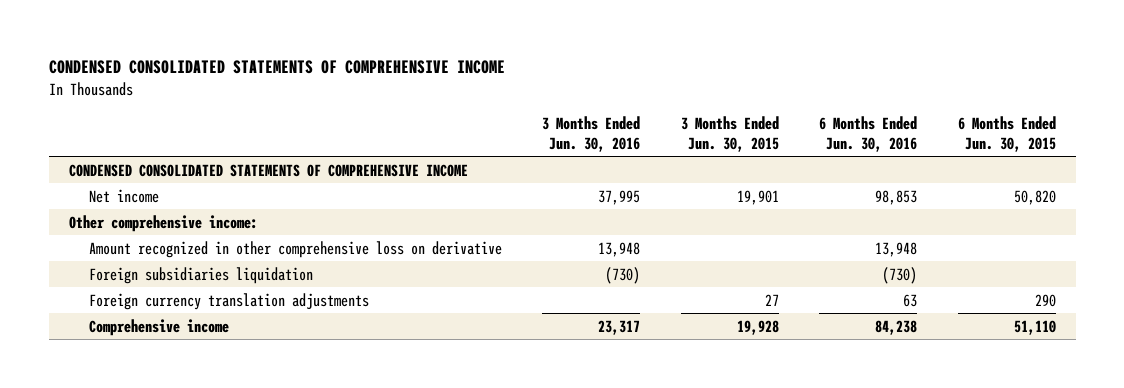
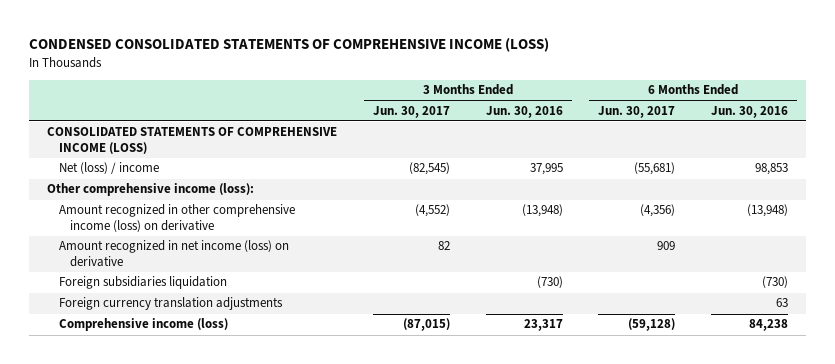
[48,60,505,75] CONDENSED CONSOLIDATED STATEMENTS OF COMPREHENSIVE INCOME -> [29,38,550,53] CONDENSED CONSOLIDATED STATEMENTS OF COMPREHENSIVE INCOME (LOSS)
[680,116,779,152] 3 Months Ended Jun. 30, 2015 -> none
[957,116,1056,152] 6 Months Ended Jun. 30, 2015 -> none
none -> [372,105,450,118] Jun. 30, 2017
none -> [598,105,676,118] Jun. 30, 2017
[68,163,468,177] CONDENSED CONSOLIDATED STATEMENTS OF COMPREHENSIVE INCOME -> [47,127,338,154] CONSOLIDATED STATEMENTS OF COMPREHENSIVE INCOME (LOSS)
[89,188,160,203] Net income -> [58,162,159,175] Net (loss) / income
[68,214,258,232] Other comprehensive income: -> [47,183,255,197] Other comprehensive income (loss):
[89,240,503,258] Amount recognized in other comprehensive loss on derivative -> [58,204,295,232] Amount recognized in other comprehensive income (loss) on derivative
[598,241,641,257] 13,948 -> [521,204,563,218] (13,948)
[875,241,918,257] 13,948 -> [747,204,789,218] (13,948)
none -> [58,240,289,267] Amount recognized in net income (loss) on derivative
[89,318,230,336] Comprehensive income -> [58,318,228,332] Comprehensive income (loss)

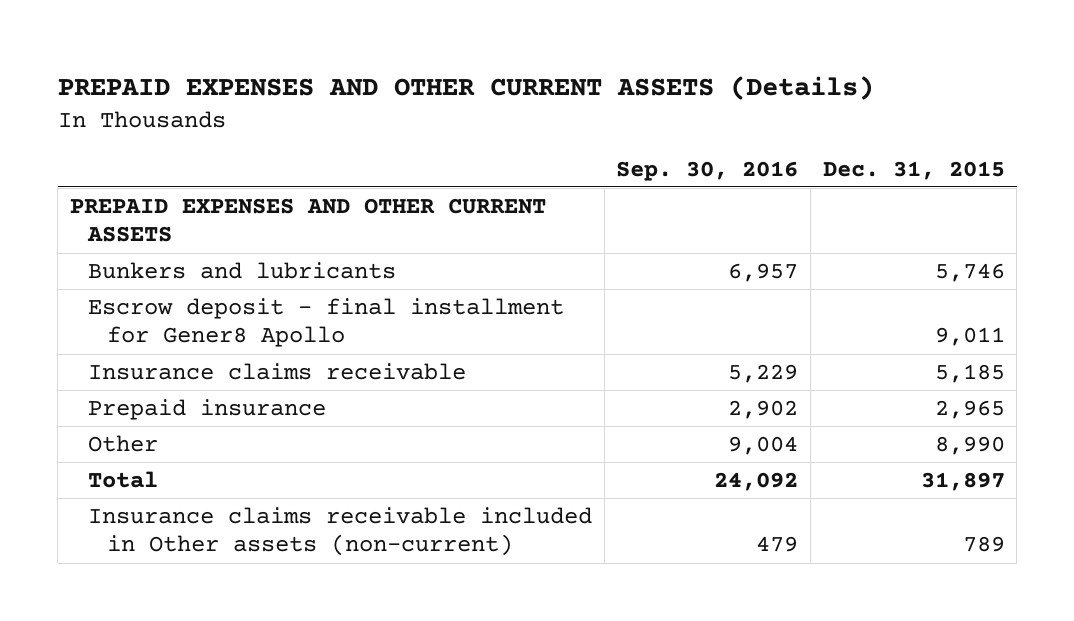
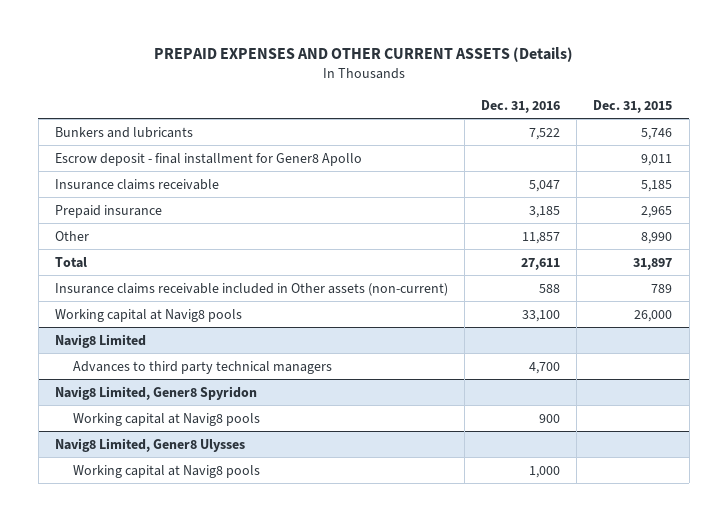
[616,160,799,181] Sep. 30, 2016 -> none
none -> [481,99,561,113] Dec. 31, 2016
[69,198,546,243] PREPAID EXPENSES AND OTHER CURRENT ASSETS -> none
none -> [54,308,242,322] Working capital at Navig8 pools
none -> [54,333,146,348] Navig8 Limited
none -> [73,360,333,374] Advances to third party technical managers
none -> [54,385,257,400] Navig8 Limited, Gener8 Spyridon
none -> [73,412,261,426] Working capital at Navig8 pools
none -> [54,437,245,452] Navig8 Limited, Gener8 Ulysses
none -> [73,464,261,478] Working capital at Navig8 pools

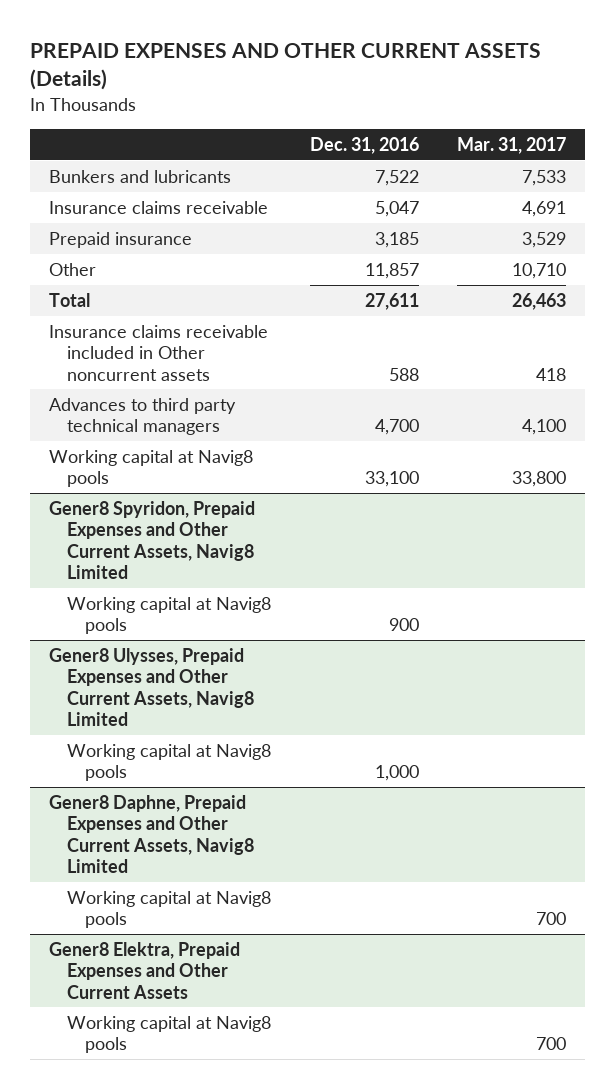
[593,99,673,113] Dec. 31, 2015 -> none
none -> [456,137,566,155] Mar. 31, 2017
[54,152,362,166] Escrow deposit - final installment for Gener8 Apollo -> none
[54,333,146,348] Navig8 Limited -> none
[54,282,448,296] Insurance claims receivable included in Other assets (non-current) -> [49,324,269,381] Insurance claims receivable included in Other noncurrent assets
[54,385,257,400] Navig8 Limited, Gener8 Spyridon -> none
[54,308,242,322] Working capital at Navig8 pools -> [49,449,254,488] Working capital at Navig8 pools
none -> [49,500,256,579] Gener8 Spyridon, Prepaid Expenses and Other Current Assets, Navig8 Limited
[54,437,245,452] Navig8 Limited, Gener8 Ulysses -> none
none -> [49,647,255,726] Gener8 Ulysses, Prepaid Expenses and Other Current Assets, Navig8 Limited
none -> [49,794,255,873] Gener8 Daphne, Prepaid Expenses and Other Current Assets, Navig8 Limited
none -> [67,890,272,929] Working capital at Navig8 pools
none -> [49,941,241,999] Gener8 Elektra, Prepaid Expenses and Other Current Assets
none -> [67,1015,272,1054] Working capital at Navig8 pools

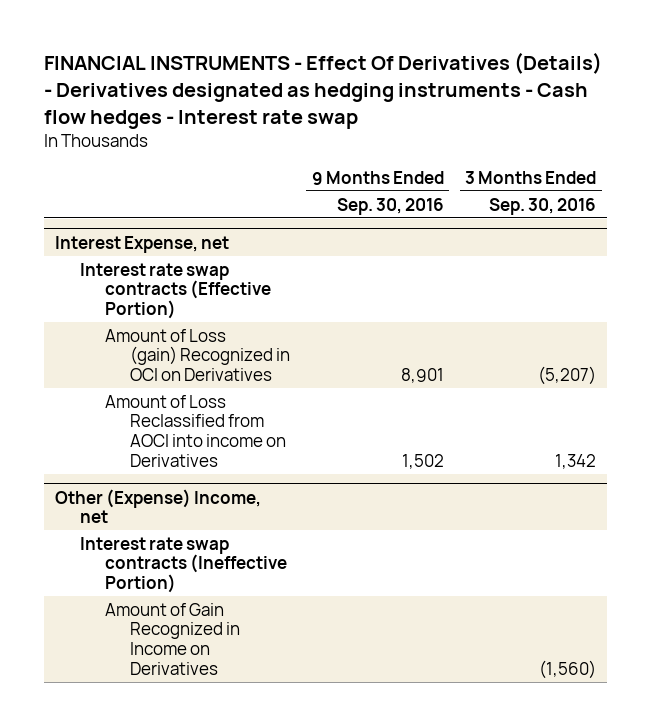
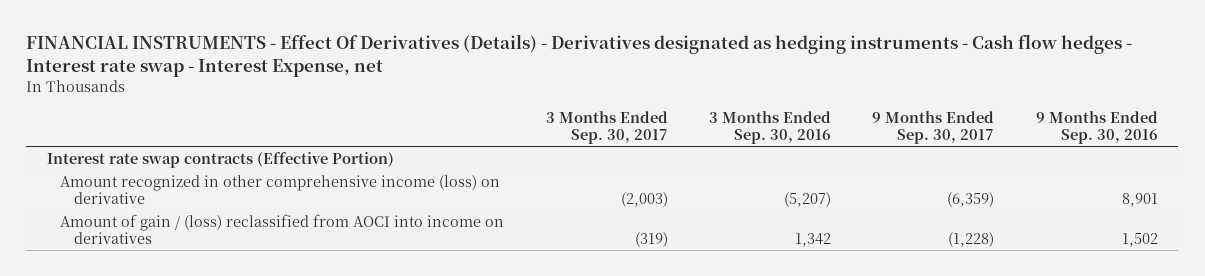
[43,52,602,129] FINANCIAL INSTRUMENTS - Effect Of Derivatives (Details) - Derivatives designated as hedging instruments - Cash flow hedges - Interest rate swap -> [26,33,1133,77] FINANCIAL INSTRUMENTS - Effect Of Derivatives (Details) - Derivatives designated as hedging instruments - Cash flow hedges - Interest rate swap - Interest Expense, net
none -> [545,111,668,145] 3 Months Ended Sep. 30, 2017
none -> [872,111,995,145] 9 Months Ended Sep. 30, 2017
[54,235,229,253] Interest Expense, net -> none
[54,488,261,524] Other (Expense) Income, net -> none
[79,536,287,594] Interest rate swap contracts (Ineffective Portion) -> none
[104,602,240,676] Amount of Gain Recognized in Income on Derivatives -> none
[104,328,290,382] Amount of Loss (gain) Recognized in OCI on Derivatives -> [60,174,501,204] Amount recognized in other comprehensive income (loss) on derivative
[104,394,286,468] Amount of Loss Reclassified from AOCI into income on Derivatives -> [60,213,505,244] Amount of gain / (loss) reclassified from AOCI into income on derivatives

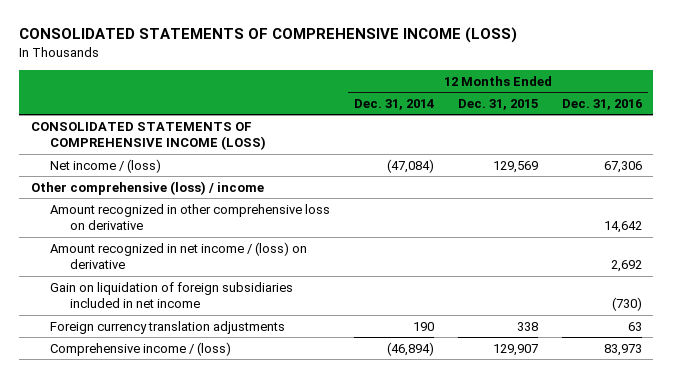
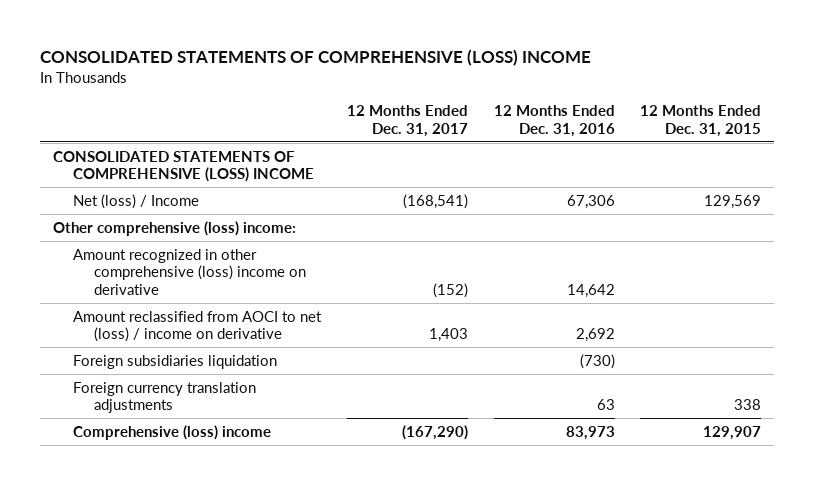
[19,27,518,44] CONSOLIDATED STATEMENTS OF COMPREHENSIVE INCOME (LOSS) -> [39,48,591,66] CONSOLIDATED STATEMENTS OF COMPREHENSIVE (LOSS) INCOME
[354,98,435,110] Dec. 31, 2014 -> none
none -> [346,105,468,137] 12 Months Ended Dec. 31, 2017
[31,121,267,150] CONSOLIDATED STATEMENTS OF COMPREHENSIVE INCOME (LOSS) -> [52,150,315,183] CONSOLIDATED STATEMENTS OF COMPREHENSIVE (LOSS) INCOME
[50,158,162,173] Net income / (loss) -> [73,193,200,209] Net (loss) / Income
[31,180,265,195] Other comprehensive (loss) / income -> [52,220,296,236] Other comprehensive (loss) income:
[50,203,331,230] Amount recognized in other comprehensive loss on derivative -> [73,248,306,295] Amount recognized in other comprehensive (loss) income on derivative
[50,241,308,269] Amount recognized in net income / (loss) on derivative -> [73,310,323,343] Amount reclassified from AOCI to net (loss) / income on derivative
[50,281,294,308] Gain on liquidation of foreign subsidiaries included in net income -> [73,354,278,369] Foreign subsidiaries liquidation
[50,341,232,356] Comprehensive income / (loss) -> [73,424,272,440] Comprehensive (loss) income

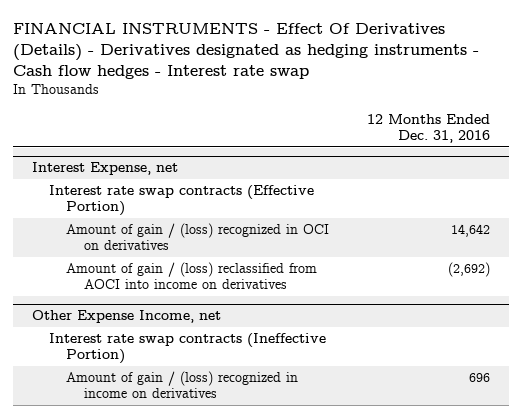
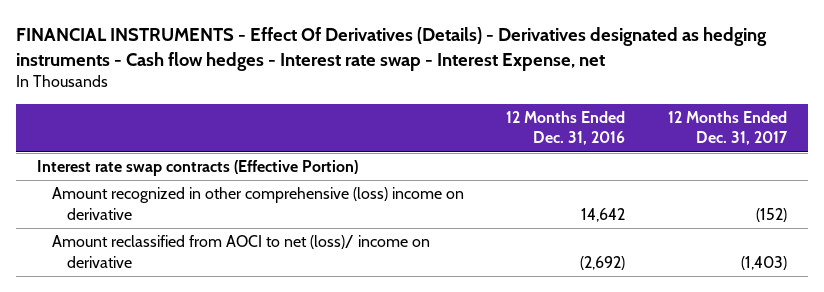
[13,23,480,80] FINANCIAL INSTRUMENTS - Effect Of Derivatives (Details) - Derivatives designated as hedging instruments - Cash flow hedges - Interest rate swap -> [16,26,768,71] FINANCIAL INSTRUMENTS - Effect Of Derivatives (Details) - Derivatives designated as hedging instruments - Cash flow hedges - Interest rate swap - Interest Expense, net
none -> [667,110,788,146] 12 Months Ended Dec. 31, 2017
[31,162,178,176] Interest Expense, net -> none
[31,310,221,324] Other Expense Income, net -> none
[49,333,327,365] Interest rate swap contracts (Ineffective Portion) -> none
[66,371,299,399] Amount of gain / (loss) recognized in income on derivatives -> none
[66,223,330,251] Amount of gain / (loss) recognized in OCI on derivatives -> [51,187,464,220] Amount recognized in other comprehensive (loss) income on derivative
[66,262,318,290] Amount of gain / (loss) reclassified from AOCI into income on derivatives -> [51,235,430,268] Amount reclassified from AOCI to net (loss)/ income on derivative

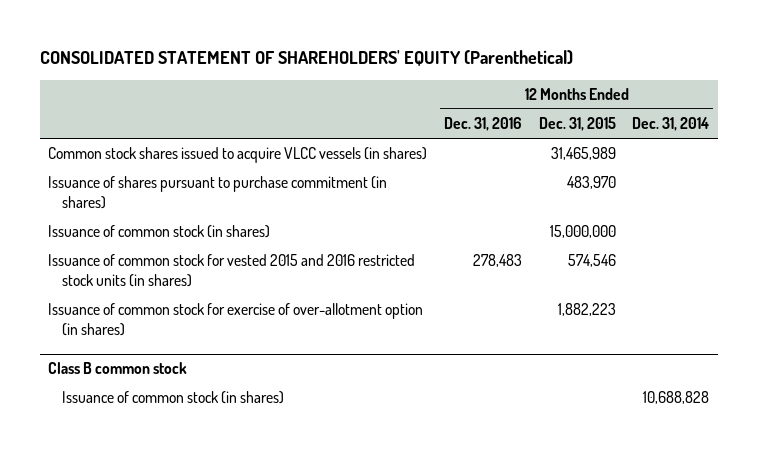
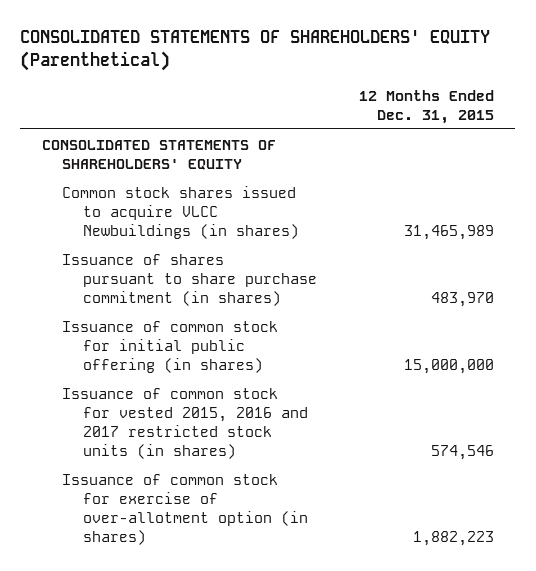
[40,50,574,67] CONSOLIDATED STATEMENT OF SHAREHOLDERS' EQUITY (Parenthetical) -> [20,30,491,72] CONSOLIDATED STATEMENTS OF SHAREHOLDERS' EQUITY (Parenthetical)
[444,117,523,132] Dec. 31, 2016 -> none
[632,117,710,132] Dec. 31, 2014 -> none
none -> [41,139,276,170] CONSOLIDATED STATEMENTS OF SHAREHOLDERS' EQUITY
[48,147,428,164] Common stock shares issued to acquire VLCC vessels (in shares) -> [62,185,299,239] Common stock shares issued to acquire VLCC Newbuildings (in shares)
[48,176,388,210] Issuance of shares pursuant to purchase commitment (in shares) -> [62,253,317,306] Issuance of shares pursuant to share purchase commitment (in shares)
[48,225,271,239] Issuance of common stock (in shares) -> [62,320,279,373] Issuance of common stock for initial public offering (in shares)
[48,254,416,288] Issuance of common stock for vested 2015 and 2016 restricted stock units (in shares) -> [62,387,308,459] Issuance of common stock for vested 2015, 2016 and 2017 restricted stock units (in shares)
[48,362,188,375] Class B common stock -> none
[62,391,285,405] Issuance of common stock (in shares) -> none

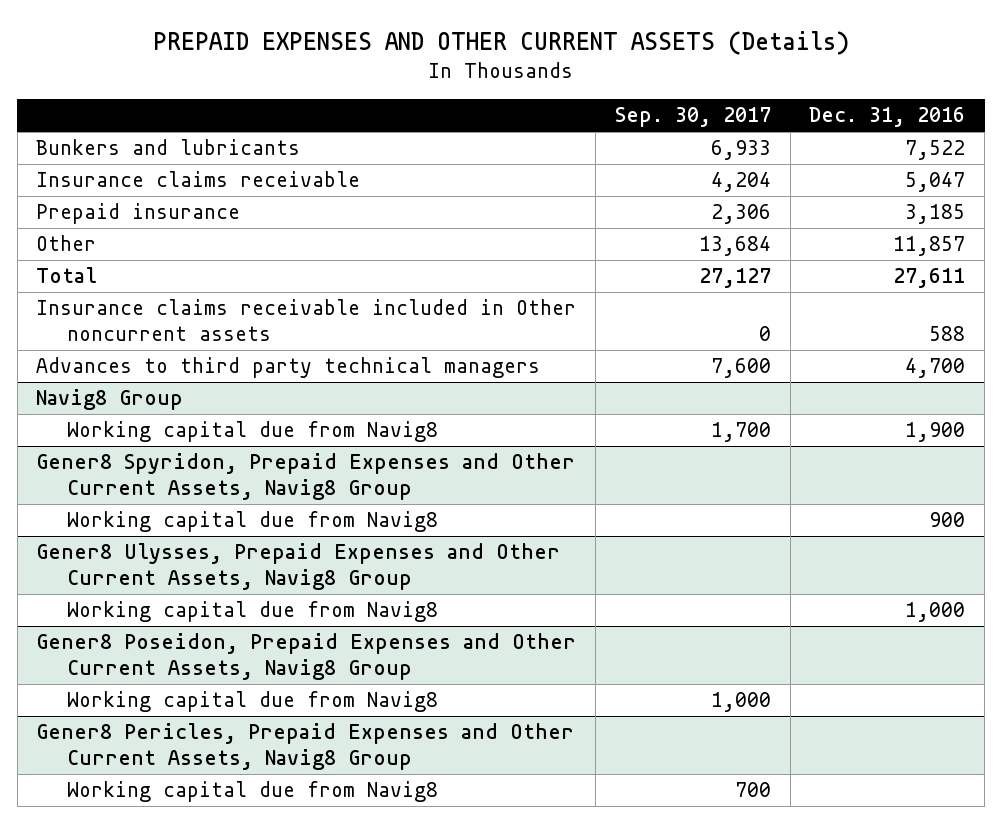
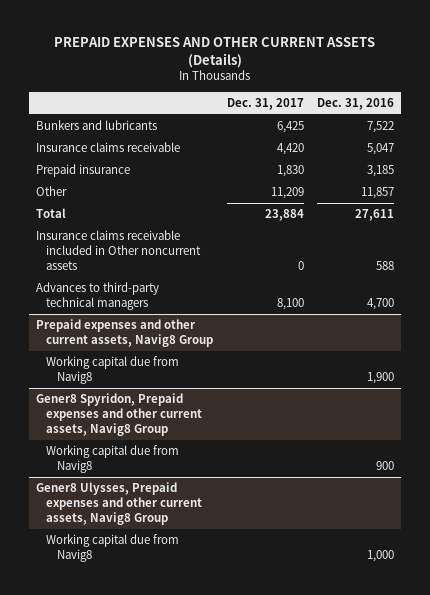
[614,107,771,128] Sep. 30, 2017 -> none
none -> [226,97,304,110] Dec. 31, 2017
[36,389,184,411] Navig8 Group -> none
[36,357,541,379] Advances to third party technical managers -> [36,282,160,311] Advances to third-party technical managers
none -> [36,319,214,348] Prepaid expenses and other current assets, Navig8 Group
[36,453,576,501] Gener8 Spyridon, Prepaid Expenses and Other Current Assets, Navig8 Group -> [36,393,203,436] Gener8 Spyridon, Prepaid expenses and other current assets, Navig8 Group
[36,543,561,591] Gener8 Ulysses, Prepaid Expenses and Other Current Assets, Navig8 Group -> [36,482,203,525] Gener8 Ulysses, Prepaid expenses and other current assets, Navig8 Group
[36,633,577,681] Gener8 Poseidon, Prepaid Expenses and Other Current Assets, Navig8 Group -> none
[67,691,439,713] Working capital due from Navig8 -> none
[36,723,575,771] Gener8 Pericles, Prepaid Expenses and Other Current Assets, Navig8 Group -> none
[67,781,439,803] Working capital due from Navig8 -> none

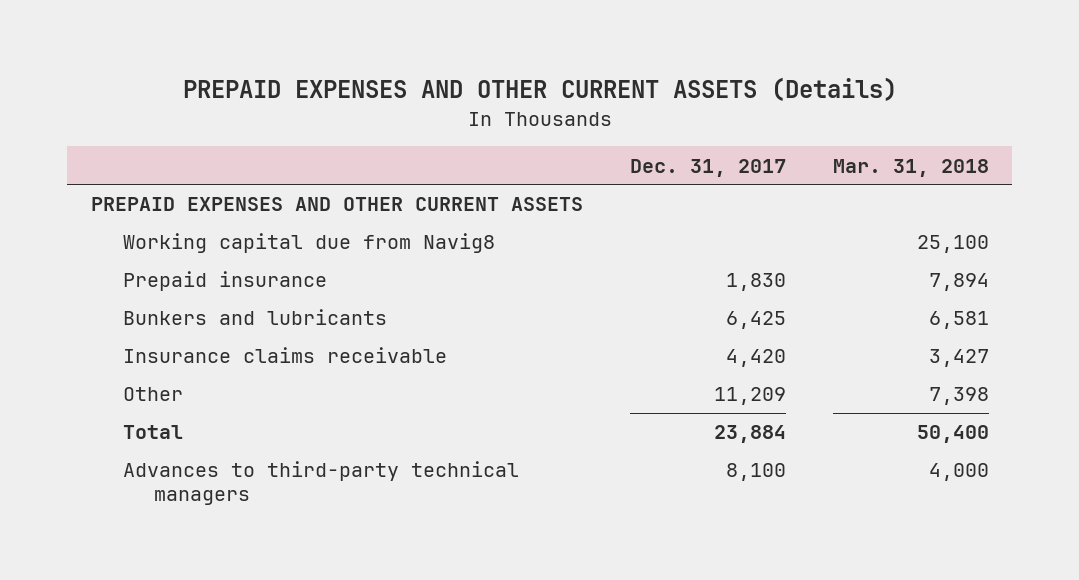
[317,97,395,110] Dec. 31, 2016 -> none
none -> [832,158,989,177] Mar. 31, 2018
none -> [90,197,583,212] PREPAID EXPENSES AND OTHER CURRENT ASSETS
none -> [122,233,495,254] Working capital due from Navig8
[36,164,131,178] Prepaid insurance -> [122,271,327,292] Prepaid insurance
[36,230,202,270] Insurance claims receivable included in Other noncurrent assets -> none
[36,319,214,348] Prepaid expenses and other current assets, Navig8 Group -> none
[46,356,180,385] Working capital due from Navig8 -> none
[36,393,203,436] Gener8 Spyridon, Prepaid expenses and other current assets, Navig8 Group -> none
[46,445,180,474] Working capital due from Navig8 -> none
[36,482,203,525] Gener8 Ulysses, Prepaid expenses and other current assets, Navig8 Group -> none
[46,534,180,563] Working capital due from Navig8 -> none

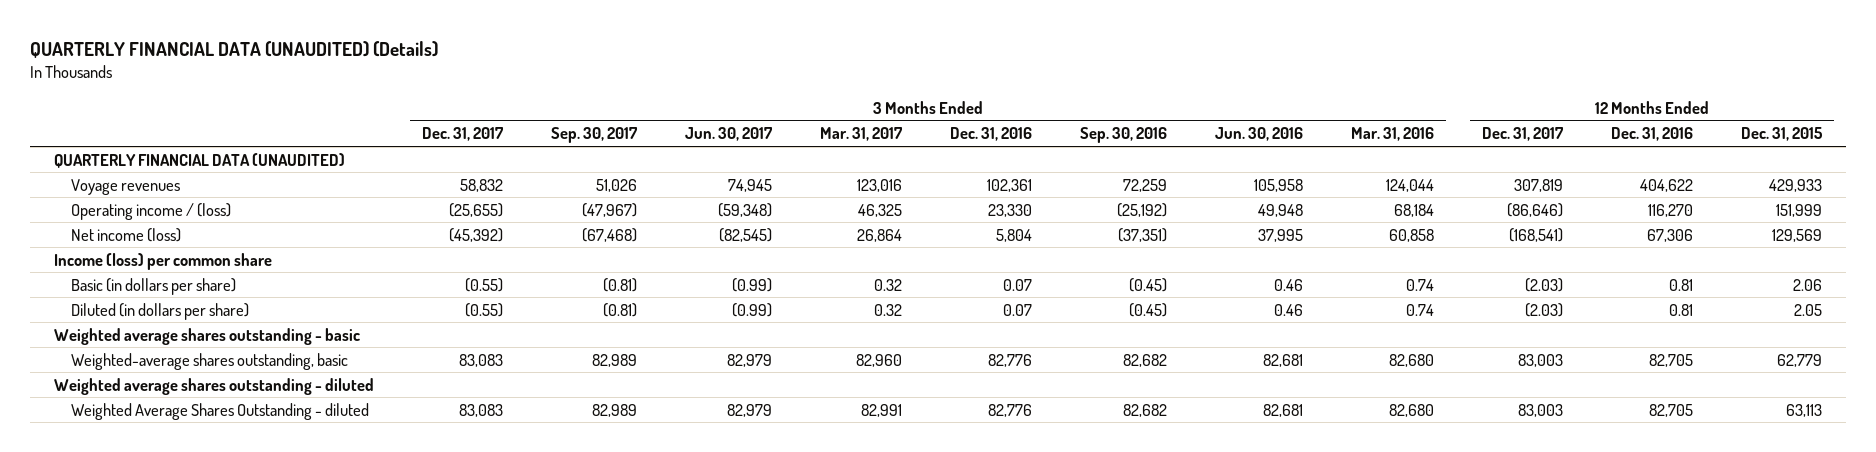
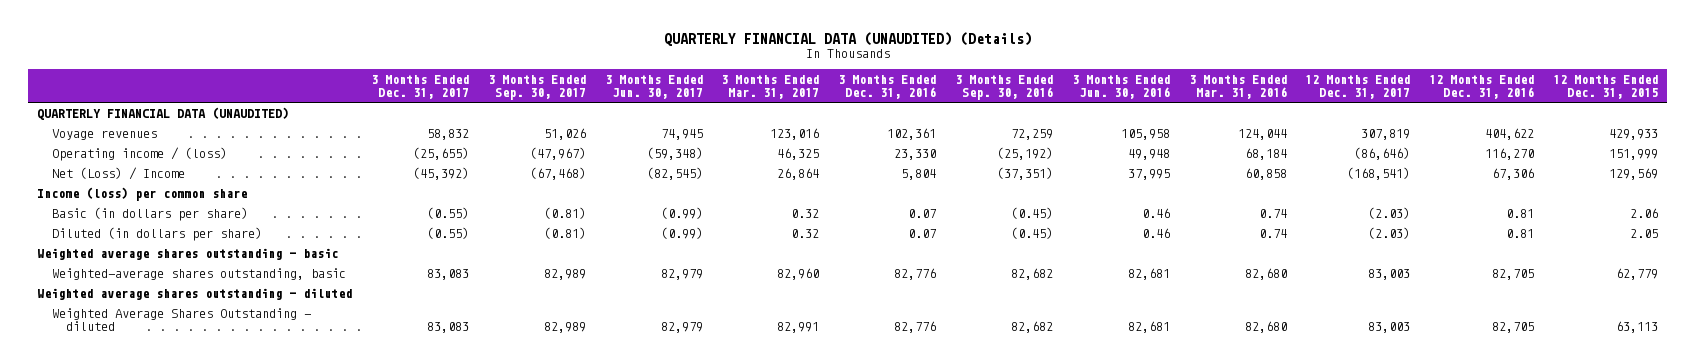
[70,227,181,242] Net income (loss) -> [51,166,185,180] Net (Loss) / Income

